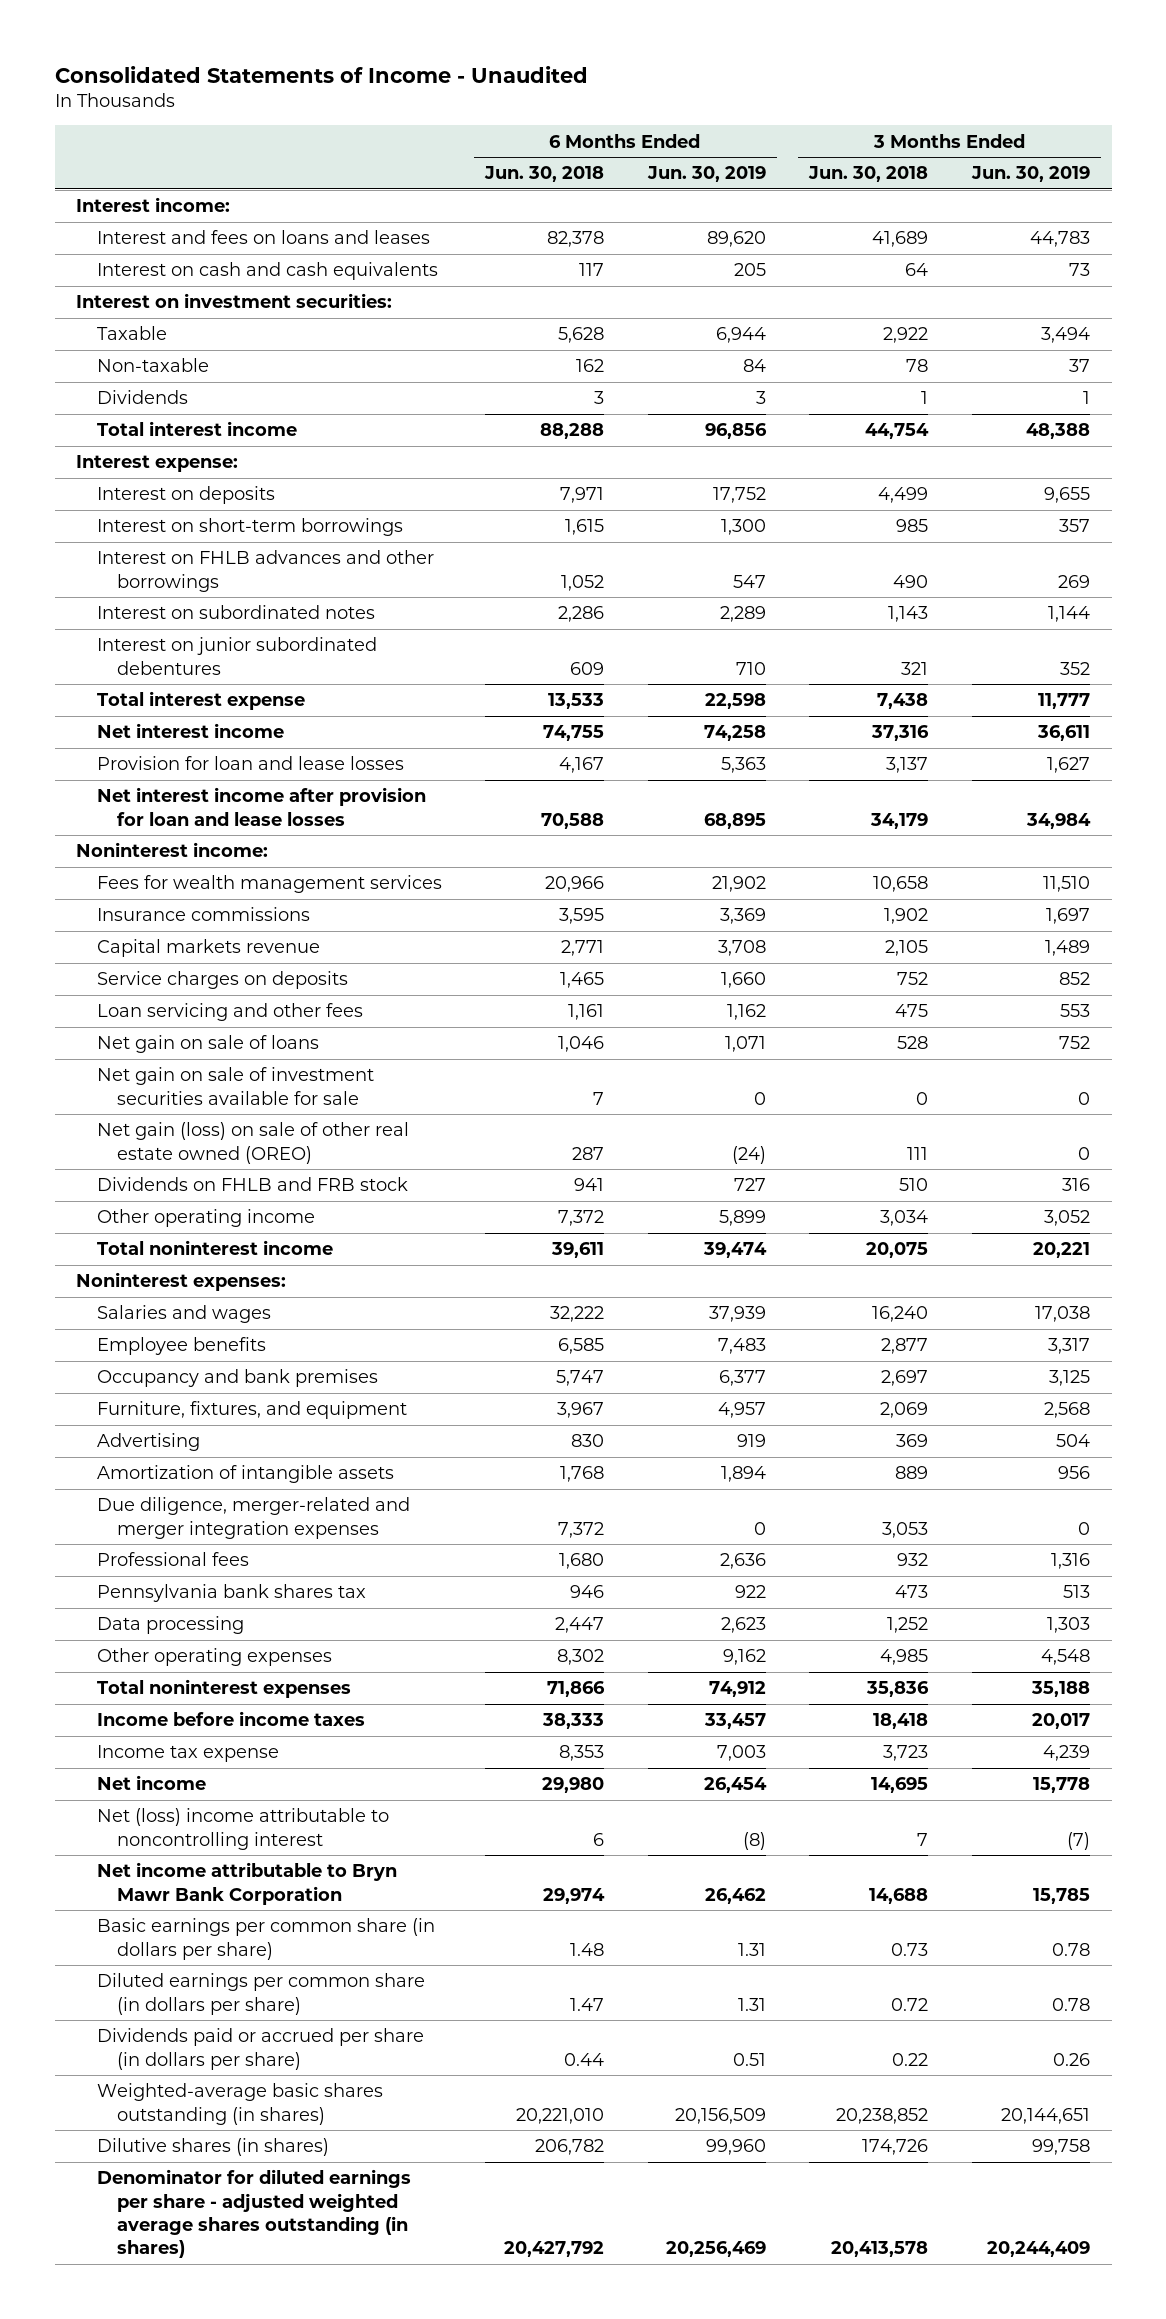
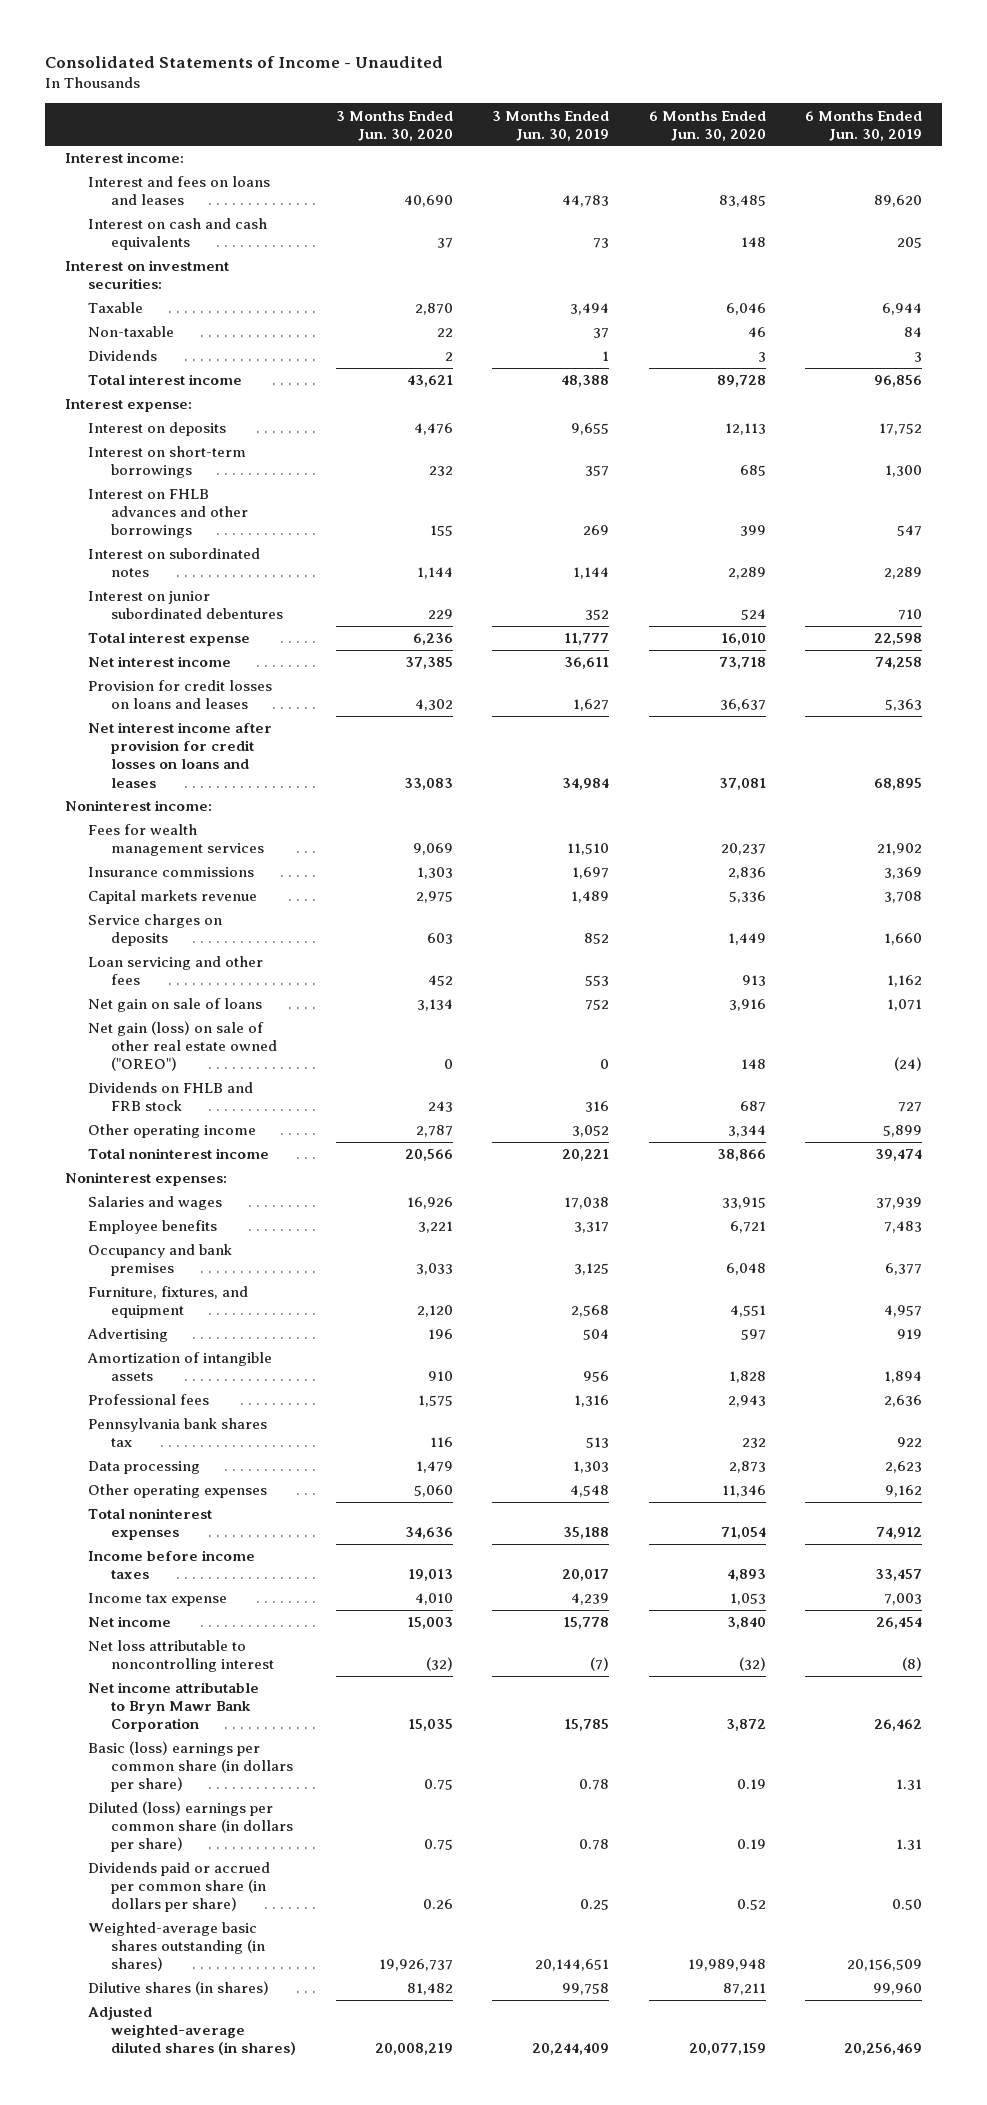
[484,166,605,183] Jun. 30, 2018 -> none
[808,166,929,183] Jun. 30, 2018 -> none
none -> [335,110,453,141] 3 Months Ended Jun. 30, 2020
none -> [648,110,766,141] 6 Months Ended Jun. 30, 2020
[96,756,404,771] Provision for loan and lease losses -> [87,680,272,710] Provision for credit losses on loans and leases
[96,787,426,826] Net interest income after provision for loan and lease losses -> [87,722,272,788] Net interest income after provision for credit losses on loans and leases
[96,1067,374,1105] Net gain on sale of investment securities available for sale -> none
[96,1122,409,1164] Net gain (loss) on sale of other real estate owned (OREO) -> [87,1021,278,1072] Net gain (loss) on sale of other real estate owned ("OREO")
[96,1497,410,1539] Due diligence, merger-related and merger integration expenses -> none
[96,1808,389,1850] Net (loss) income attributable to noncontrolling interest -> [87,1640,275,1673] Net loss attributable to noncontrolling interest
[96,1918,435,1960] Basic earnings per common share (in dollars per share) -> [87,1741,294,1793] Basic (loss) earnings per common share (in dollars per share)
[96,1973,425,2015] Diluted earnings per common share (in dollars per share) -> [87,1801,294,1853] Diluted (loss) earnings per common share (in dollars per share)
[96,2028,424,2070] Dividends paid or accrued per share (in dollars per share) -> [87,1862,270,1913] Dividends paid or accrued per common share (in dollars per share)
[732,2052,766,2066] 0.51 -> [892,1899,923,1911] 0.50
[1052,2052,1090,2066] 0.26 -> [580,1899,610,1911] 0.25
[96,2169,411,2259] Denominator for diluted earnings per share - adjusted weighted average shares outstanding (in shares) -> [87,2006,297,2056] Adjusted weighted-average diluted shares (in shares)

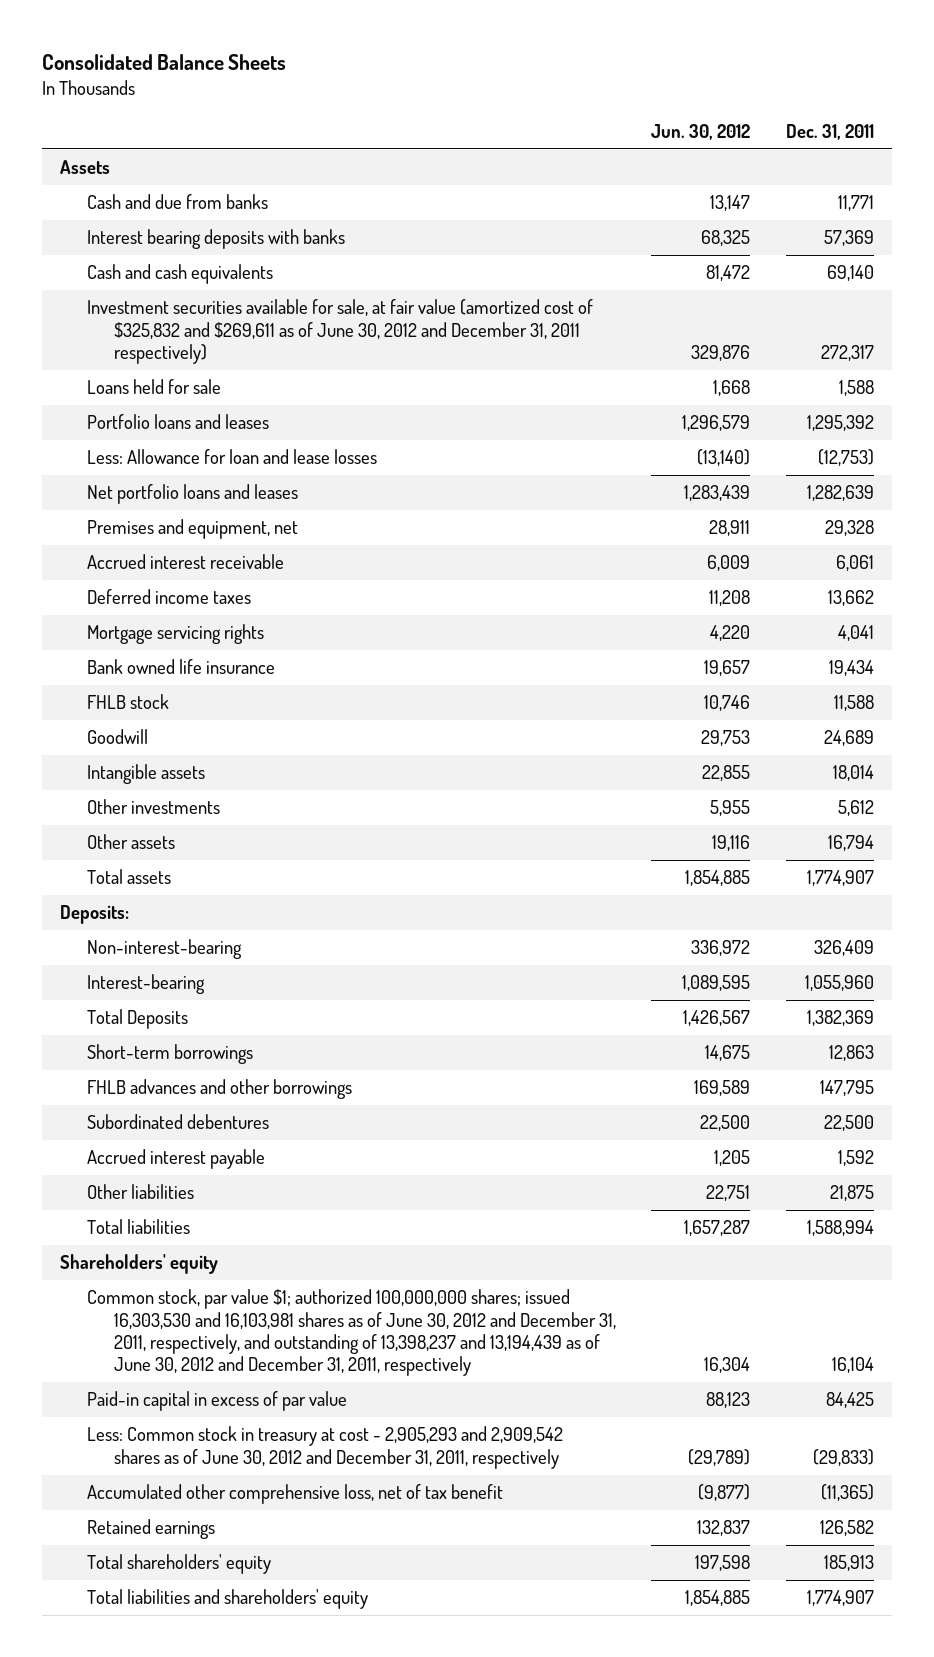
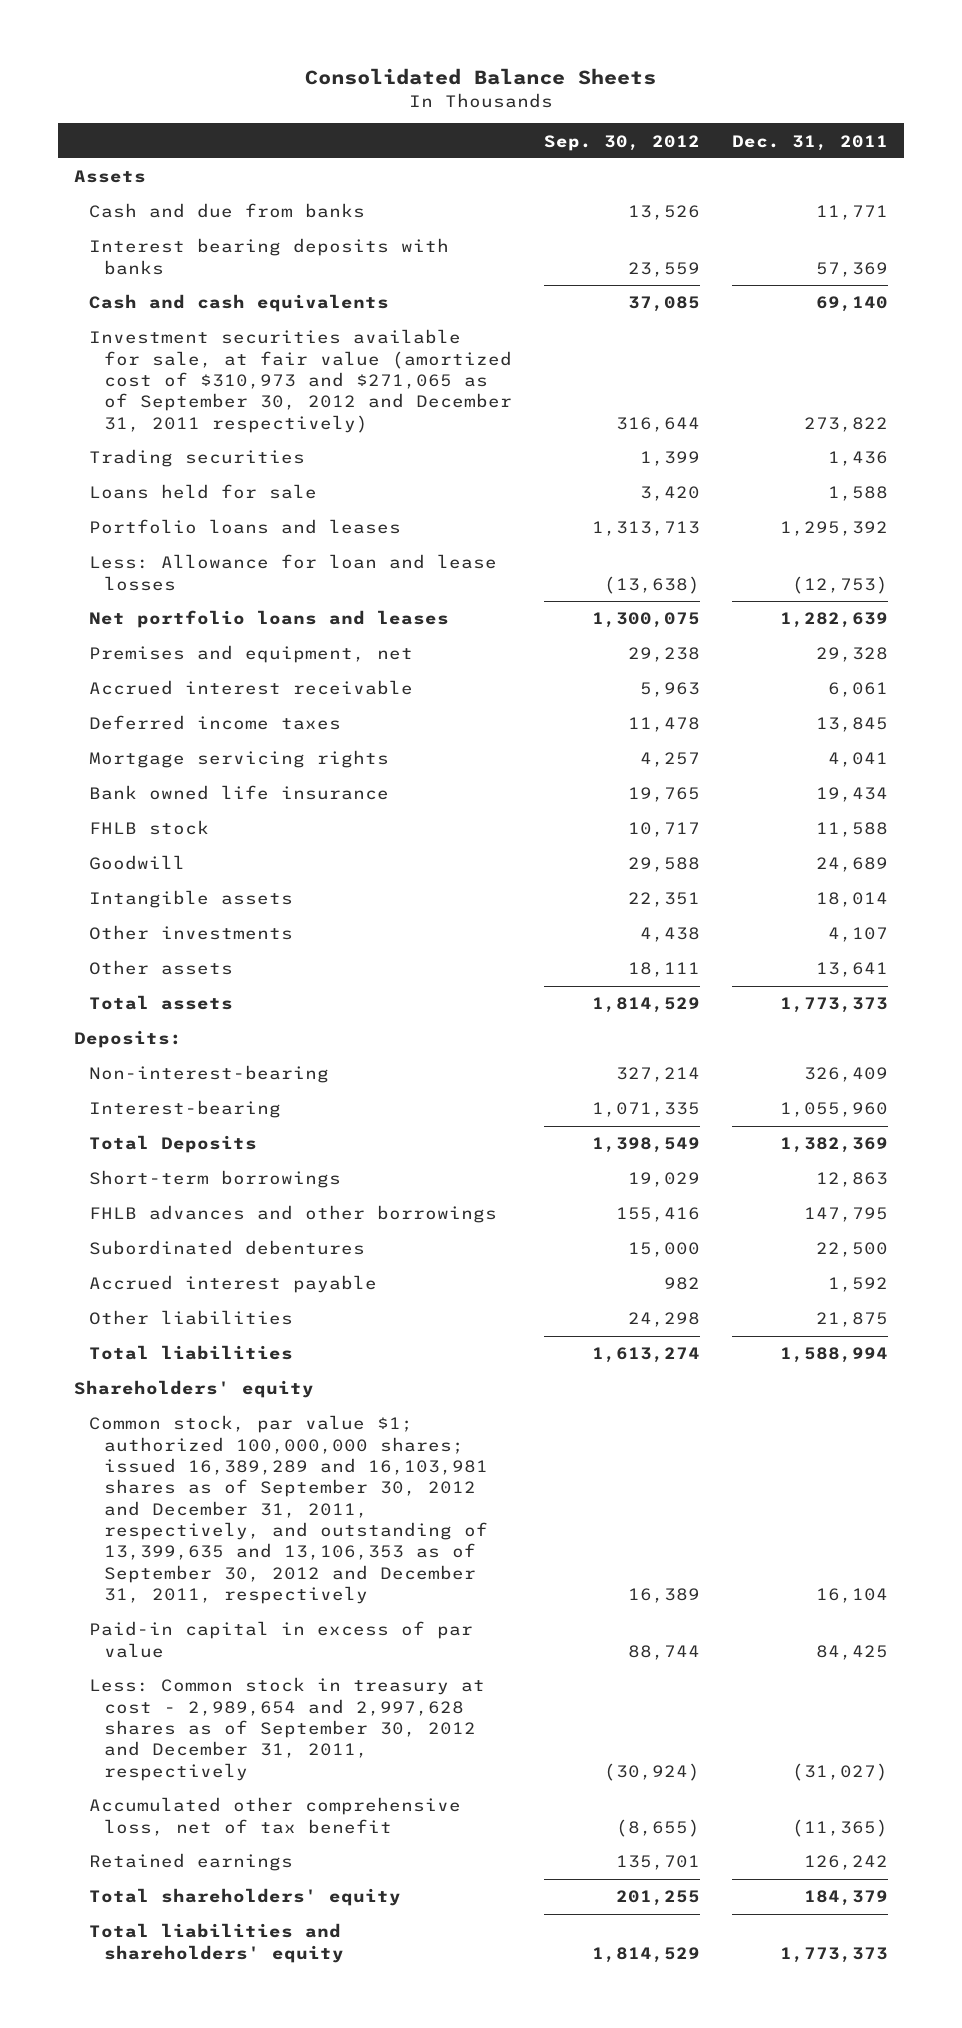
[651,123,751,140] Jun. 30, 2012 -> none
none -> [544,134,701,151] Sep. 30, 2012
[86,299,593,364] Investment securities available for sale, at fair value (amortized cost of $325,832 and $269,611 as of June 30, 2012 and December 31, 2011 respectively) -> [89,329,513,433] Investment securities available for sale, at fair value (amortized cost of $310,973 and $271,065 as of September 30, 2012 and December 31, 2011 respectively)
[821,344,875,361] 272,317 -> [804,416,889,432] 273,822
none -> [89,449,306,468] Trading securities
[828,590,875,607] 13,662 -> [816,717,889,733] 13,845
[838,800,875,817] 5,612 -> [828,927,889,943] 4,107
[828,835,875,852] 16,794 -> [816,962,889,978] 13,641
[807,870,875,887] 1,774,907 -> [780,997,889,1014] 1,773,373
[86,1289,616,1376] Common stock, par value $1; authorized 100,000,000 shares; issued 16,303,530 and 16,103,981 shares as of June 30, 2012 and December 31, 2011, respectively, and outstanding of 13,398,237 and 13,194,439 as of June 30, 2012 and December 31, 2011, respectively -> [89,1415,489,1605] Common stock, par value $1; authorized 100,000,000 shares; issued 16,389,289 and 16,103,981 shares as of September 30, 2012 and December 31, 2011, respectively, and outstanding of 13,399,635 and 13,106,353 as of September 30, 2012 and December 31, 2011, respectively
[86,1426,563,1469] Less: Common stock in treasury at cost - 2,905,293 and 2,909,542 shares as of June 30, 2012 and December 31, 2011, respectively -> [89,1677,486,1781] Less: Common stock in treasury at cost - 2,989,654 and 2,997,628 shares as of September 30, 2012 and December 31, 2011, respectively
[813,1448,875,1466] (29,833) -> [792,1762,889,1781] (31,027)
[820,1520,875,1537] 126,582 -> [804,1855,889,1871] 126,242
[824,1555,875,1572] 185,913 -> [804,1890,889,1907] 184,379
[807,1590,875,1607] 1,774,907 -> [780,1946,889,1963] 1,773,373

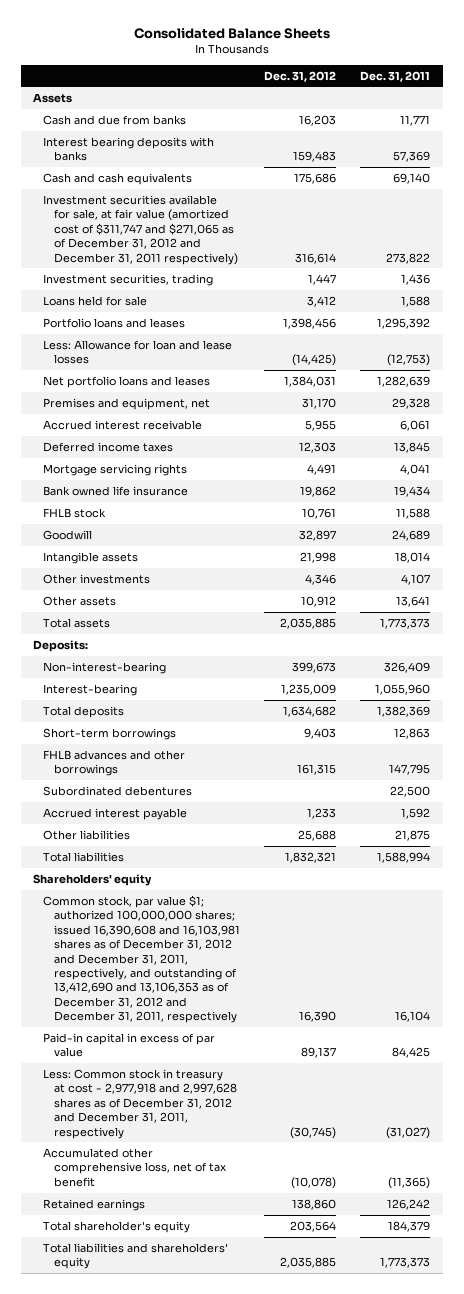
[544,134,701,151] Sep. 30, 2012 -> none
none -> [264,70,337,82] Dec. 31, 2012
[89,329,513,433] Investment securities available for sale, at fair value (amortized cost of $310,973 and $271,065 as of September 30, 2012 and December 31, 2011 respectively) -> [43,194,238,265] Investment securities available for sale, at fair value (amortized cost of $311,747 and $271,065 as of December 31, 2012 and December 31, 2011 respectively)
[89,449,306,468] Trading securities -> [43,273,214,286] Investment securities, trading
[89,1135,258,1154] Total Deposits -> [43,705,125,718] Total deposits
[89,1415,489,1605] Common stock, par value $1; authorized 100,000,000 shares; issued 16,389,289 and 16,103,981 shares as of September 30, 2012 and December 31, 2011, respectively, and outstanding of 13,399,635 and 13,106,353 as of September 30, 2012 and December 31, 2011, respectively -> [43,894,240,1024] Common stock, par value $1; authorized 100,000,000 shares; issued 16,390,608 and 16,103,981 shares as of December 31, 2012 and December 31, 2011, respectively, and outstanding of 13,412,690 and 13,106,353 as of December 31, 2012 and December 31, 2011, respectively
[89,1677,486,1781] Less: Common stock in treasury at cost - 2,989,654 and 2,997,628 shares as of September 30, 2012 and December 31, 2011, respectively -> [43,1068,237,1139] Less: Common stock in treasury at cost - 2,977,918 and 2,997,628 shares as of December 31, 2012 and December 31, 2011, respectively
[89,1888,402,1907] Total shareholders' equity -> [43,1220,191,1233] Total shareholder's equity

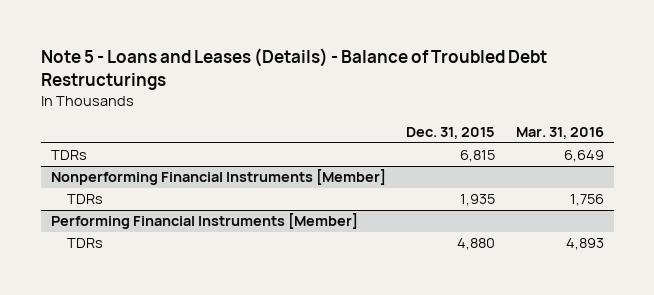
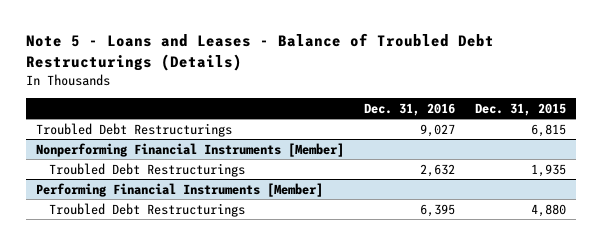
[40,48,547,91] Note 5 - Loans and Leases (Details) - Balance of Troubled Debt Restructurings -> [25,33,494,71] Note 5 - Loans and Leases - Balance of Troubled Debt Restructurings (Details)
[515,127,604,140] Mar. 31, 2016 -> none
none -> [363,102,455,116] Dec. 31, 2016
[50,150,87,161] TDRs -> [35,122,232,137] Troubled Debt Restructurings
[67,194,104,205] TDRs -> [48,162,245,177] Troubled Debt Restructurings
[67,238,104,249] TDRs -> [48,202,245,217] Troubled Debt Restructurings

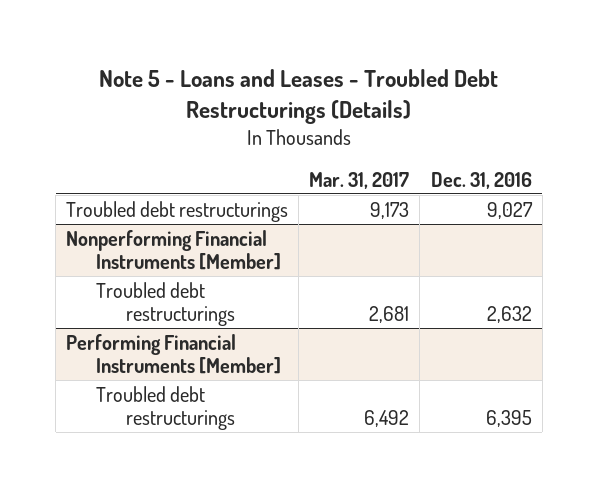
[25,33,494,71] Note 5 - Loans and Leases - Balance of Troubled Debt Restructurings (Details) -> [98,68,498,124] Note 5 - Loans and Leases - Troubled Debt Restructurings (Details)
[474,102,566,116] Dec. 31, 2015 -> none
none -> [309,171,410,189] Mar. 31, 2017
[35,122,232,137] Troubled Debt Restructurings -> [66,200,289,222] Troubled debt restructurings
[48,162,245,177] Troubled Debt Restructurings -> [96,281,236,326] Troubled debt restructurings
[48,202,245,217] Troubled Debt Restructurings -> [96,385,236,430] Troubled debt restructurings

